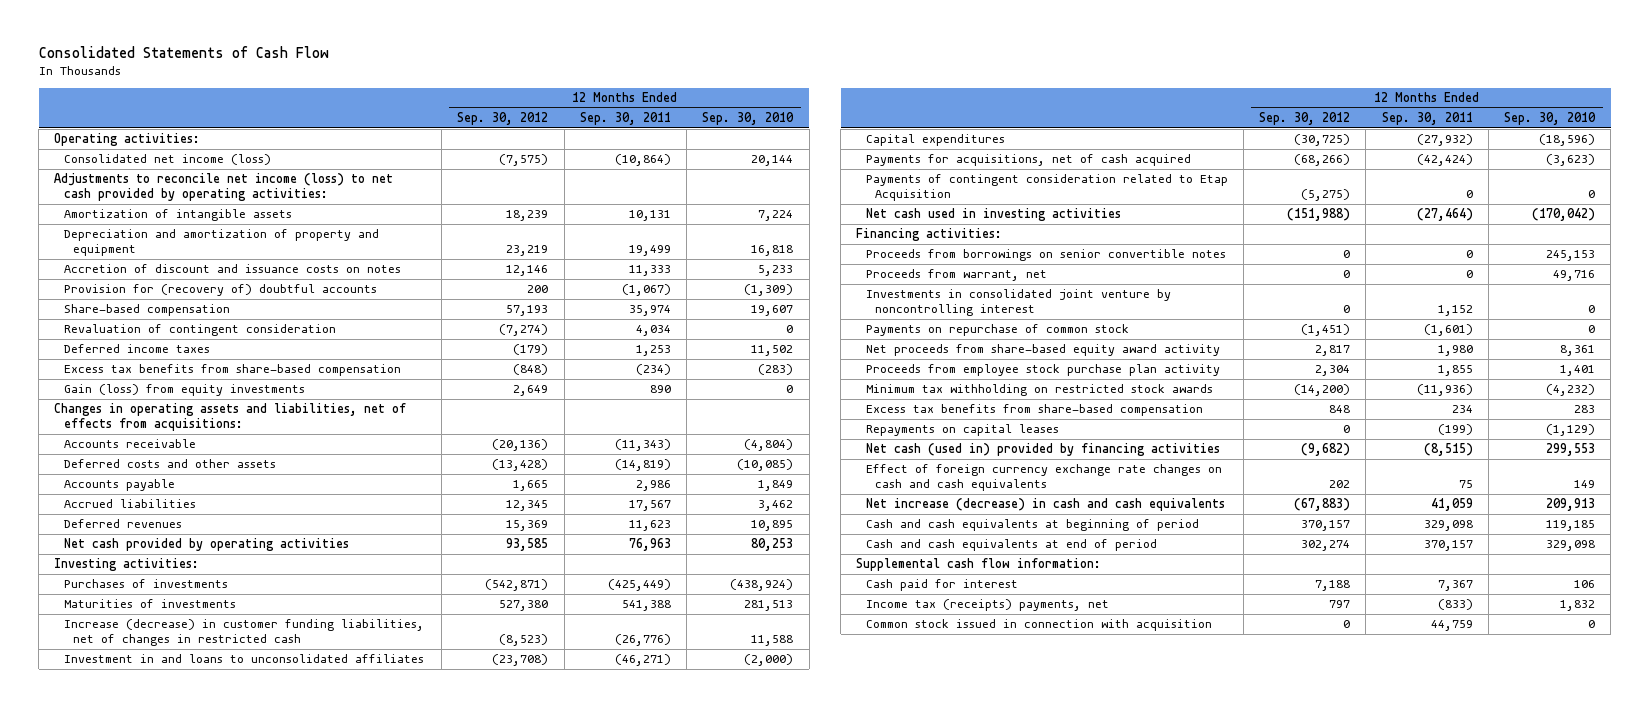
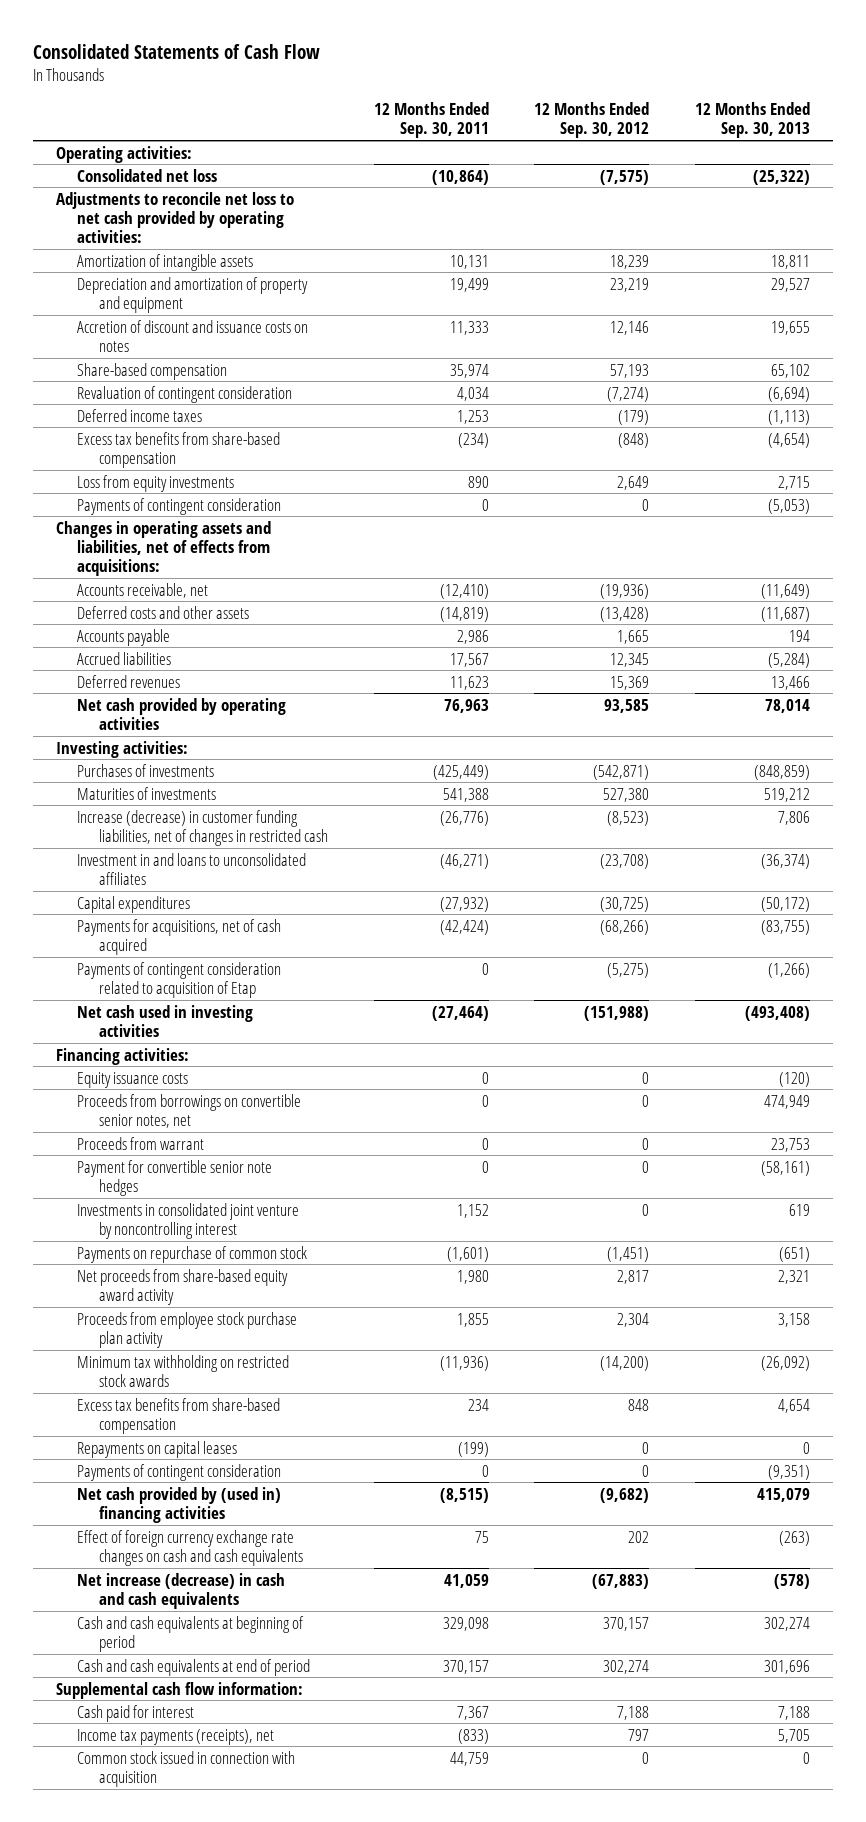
[702,112,795,126] Sep. 30, 2010 -> none
none -> [694,101,810,139] 12 Months Ended Sep. 30, 2013
[63,154,271,166] Consolidated net income (loss) -> [77,168,218,182] Consolidated net loss
[54,173,394,202] Adjustments to reconcile net income (loss) to net cash provided by operating activities: -> [56,191,295,244] Adjustments to reconcile net loss to net cash provided by operating activities:
[63,284,377,297] Provision for (recovery of) doubtful accounts -> none
[63,384,305,397] Gain (loss) from equity investments -> [77,474,235,492] Loss from equity investments
none -> [77,497,282,515] Payments of contingent consideration
[63,439,196,449] Accounts receivable -> [77,582,209,598] Accounts receivable, net
[492,439,549,452] (20,136) -> [600,583,650,599] (19,936)
[614,439,671,452] (11,343) -> [439,583,489,599] (12,410)
[865,174,1228,202] Payments of contingent consideration related to Etap Acquisition -> [77,961,282,998] Payments of contingent consideration related to acquisition of Etap
none -> [77,1071,189,1088] Equity issuance costs
[865,249,1226,262] Proceeds from borrowings on senior convertible notes -> [77,1093,302,1128] Proceeds from borrowings on convertible senior notes, net
[865,269,1047,282] Proceeds from warrant, net -> [77,1136,205,1150] Proceeds from warrant
none -> [77,1159,273,1196] Payment for convertible senior note hedges
none -> [77,1463,282,1481] Payments of contingent consideration
[865,443,1220,457] Net cash (used in) provided by financing activities -> [77,1486,282,1523] Net cash provided by (used in) financing activities
[865,599,1109,612] Income tax (receipts) payments, net -> [77,1728,275,1745] Income tax payments (receipts), net

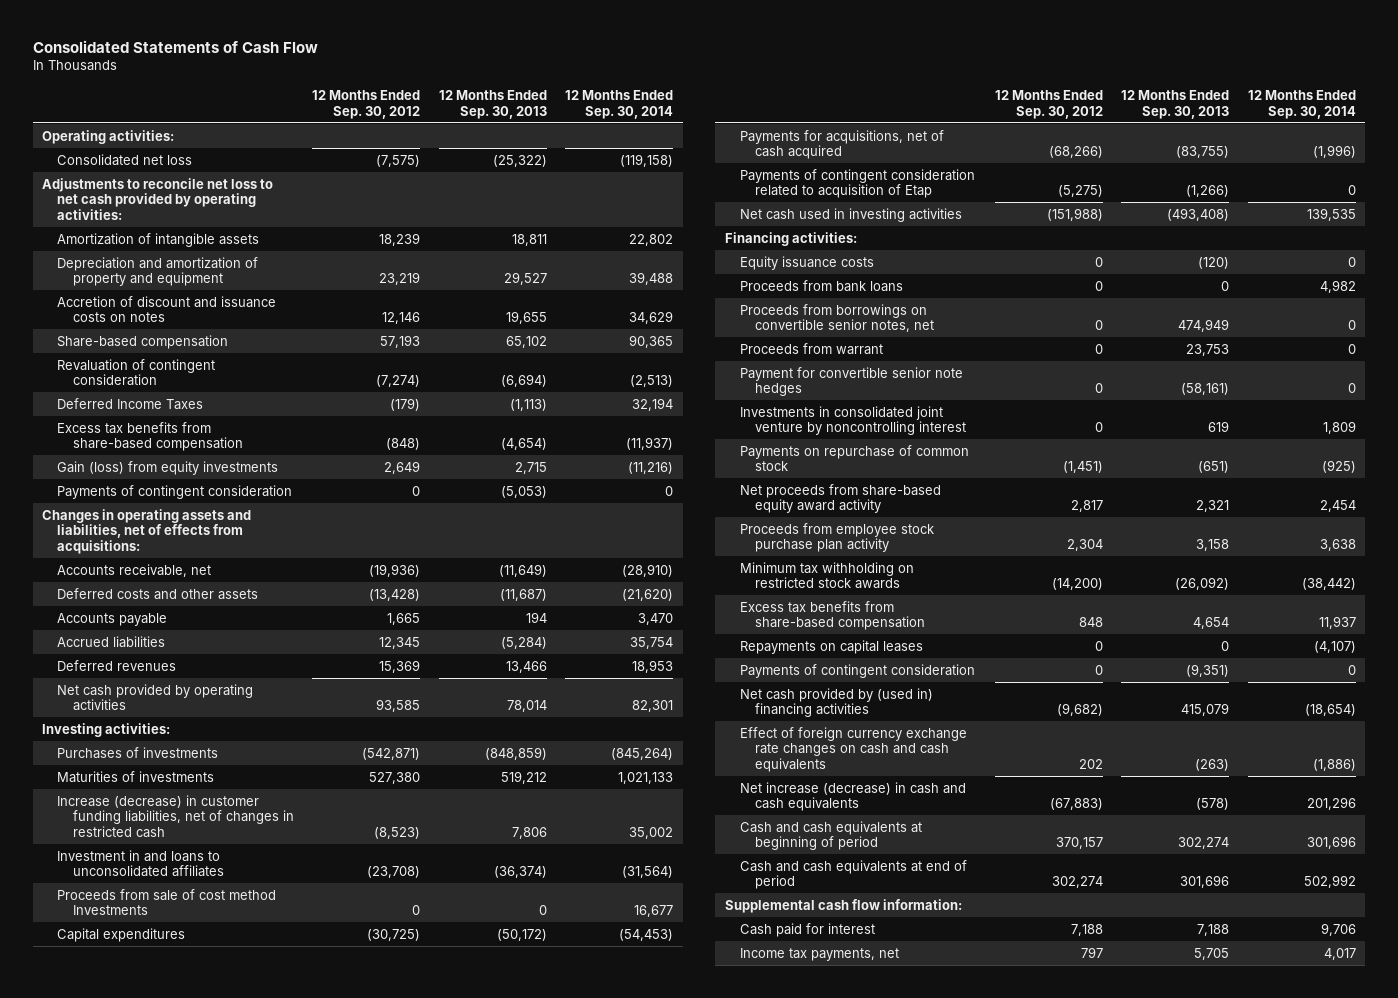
[373,101,489,139] 12 Months Ended Sep. 30, 2011 -> none
none -> [565,90,674,119] 12 Months Ended Sep. 30, 2014
[77,408,203,422] Deferred income taxes -> [57,397,204,410] Deferred Income Taxes
[77,474,235,492] Loss from equity investments -> [57,460,279,475] Gain (loss) from equity investments
none -> [57,888,277,916] Proceeds from sale of cost method Investments
none -> [739,279,903,292] Proceeds from bank loans
[77,1750,296,1787] Common stock issued in connection with acquisition -> none
[77,1728,275,1745] Income tax payments (receipts), net -> [739,947,899,961] Income tax payments, net

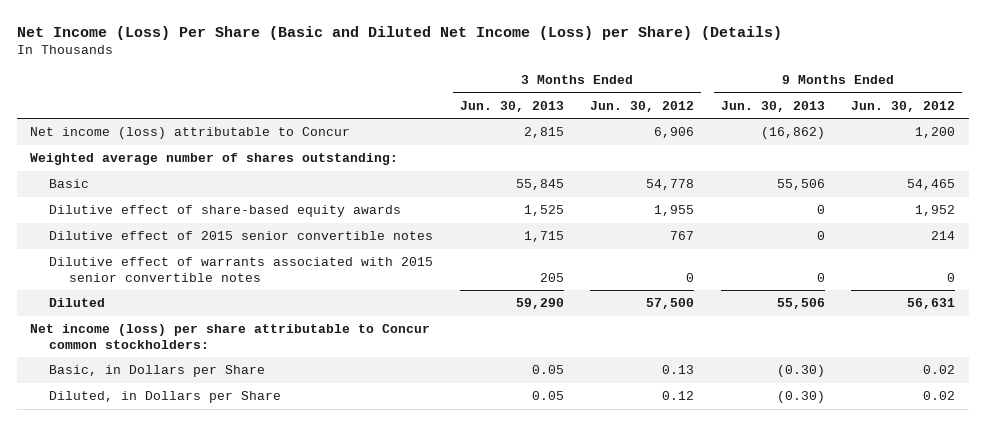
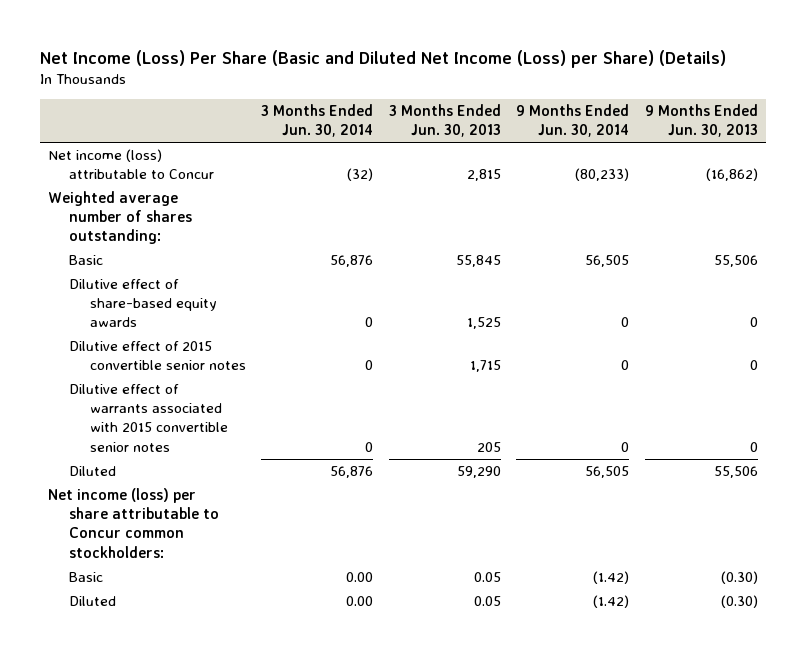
[590,100,695,112] Jun. 30, 2012 -> none
[851,100,956,112] Jun. 30, 2012 -> none
none -> [261,104,374,138] 3 Months Ended Jun. 30, 2014
none -> [516,104,630,138] 9 Months Ended Jun. 30, 2014
[49,231,434,241] Dilutive effect of 2015 senior convertible notes -> [69,341,246,371] Dilutive effect of 2015 convertible senior notes
[49,257,434,282] Dilutive effect of warrants associated with 2015 senior convertible notes -> [69,384,228,452] Dilutive effect of warrants associated with 2015 convertible senior notes
[49,365,266,378] Basic, in Dollars per Share -> [69,572,104,583] Basic
[49,391,282,404] Diluted, in Dollars per Share -> [69,596,117,607] Diluted

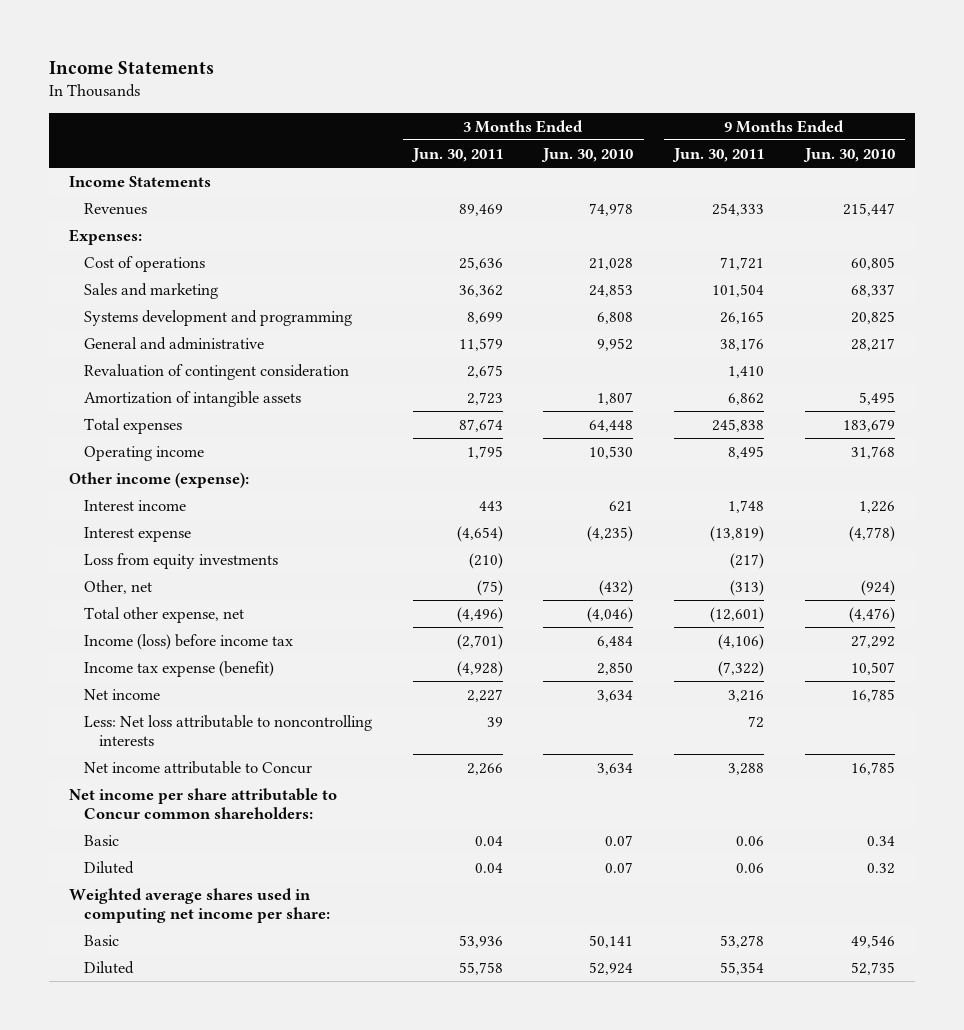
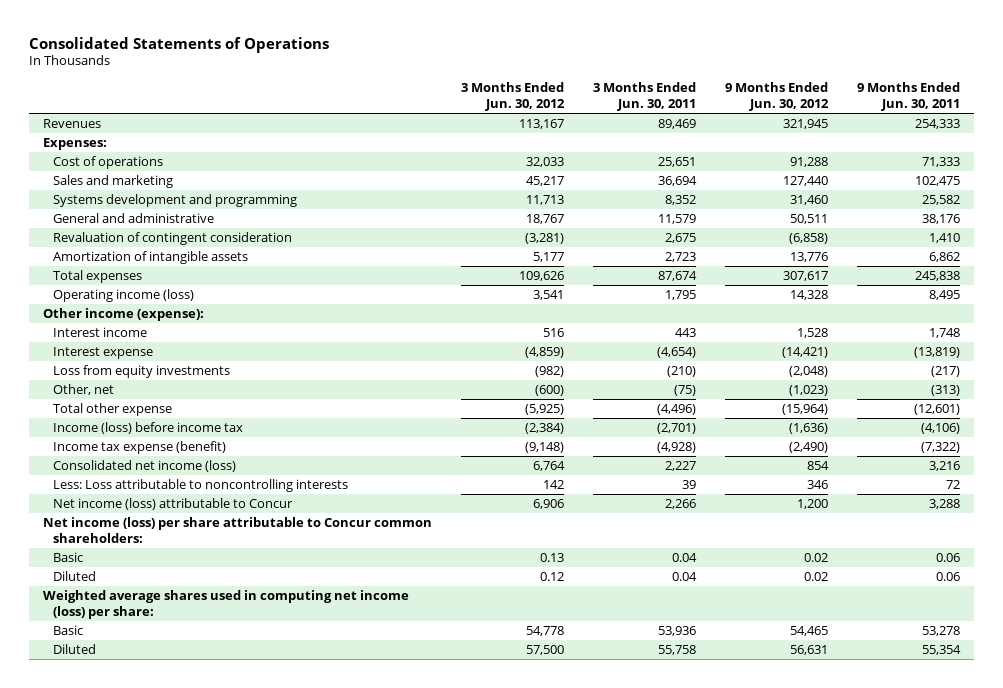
[48,61,214,75] Income Statements -> [28,36,329,53] Consolidated Statements of Operations
[541,147,634,162] Jun. 30, 2010 -> none
[802,147,895,162] Jun. 30, 2010 -> none
none -> [461,82,566,111] 3 Months Ended Jun. 30, 2012
none -> [725,82,830,111] 9 Months Ended Jun. 30, 2012
[68,175,211,187] Income Statements -> none
[458,256,503,270] 25,636 -> [658,156,697,167] 25,651
[720,256,765,270] 71,721 -> [921,156,960,167] 71,333
[458,284,503,297] 36,362 -> [658,175,698,186] 36,694
[712,283,765,297] 101,504 -> [914,175,960,186] 102,475
[466,311,503,324] 8,699 -> [665,194,697,205] 8,352
[720,310,765,324] 26,165 -> [921,194,960,205] 25,582
[84,445,205,461] Operating income -> [53,288,195,302] Operating income (loss)
[84,606,245,623] Total other expense, net -> [53,402,173,416] Total other expense
[84,688,161,700] Net income -> [53,459,237,472] Consolidated net income (loss)
[84,714,373,747] Less: Net loss attributable to noncontrolling interests -> [53,478,349,492] Less: Loss attributable to noncontrolling interests
[84,760,313,774] Net income attributable to Concur -> [53,497,294,510] Net income (loss) attributable to Concur
[68,787,337,820] Net income per share attributable to Concur common shareholders: -> [43,516,433,543] Net income (loss) per share attributable to Concur common shareholders:
[68,887,331,924] Weighted average shares used in computing net income per share: -> [43,589,410,619] Weighted average shares used in computing net income (loss) per share:

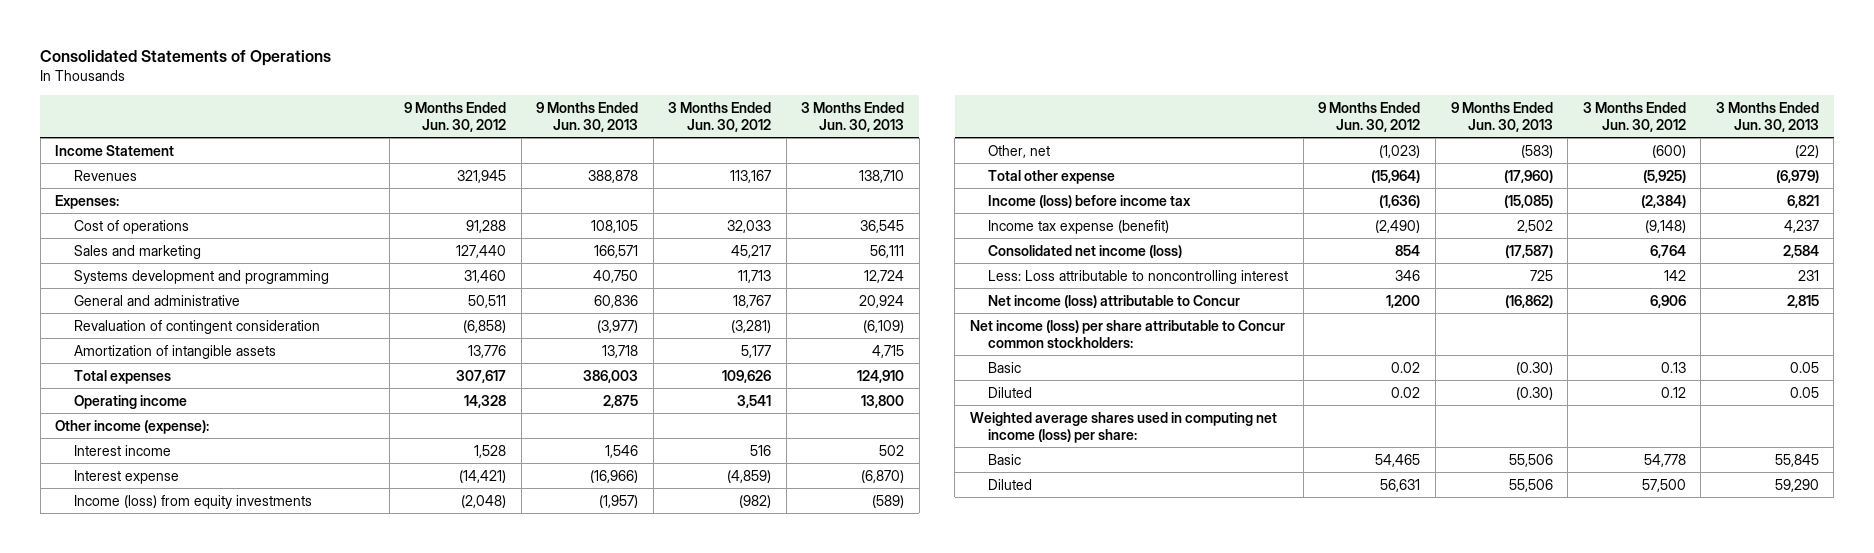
[593,82,697,111] 3 Months Ended Jun. 30, 2011 -> none
[856,82,960,111] 9 Months Ended Jun. 30, 2011 -> none
none -> [536,101,639,132] 9 Months Ended Jun. 30, 2013
none -> [801,101,905,132] 3 Months Ended Jun. 30, 2013
none -> [55,144,175,156] Income Statement
[53,288,195,302] Operating income (loss) -> [74,394,188,409] Operating income
[53,364,231,378] Loss from equity investments -> [74,494,313,509] Income (loss) from equity investments
[53,478,349,492] Less: Loss attributable to noncontrolling interests -> [988,269,1289,284] Less: Loss attributable to noncontrolling interest
[43,516,433,543] Net income (loss) per share attributable to Concur common shareholders: -> [969,319,1285,348] Net income (loss) per share attributable to Concur common stockholders:

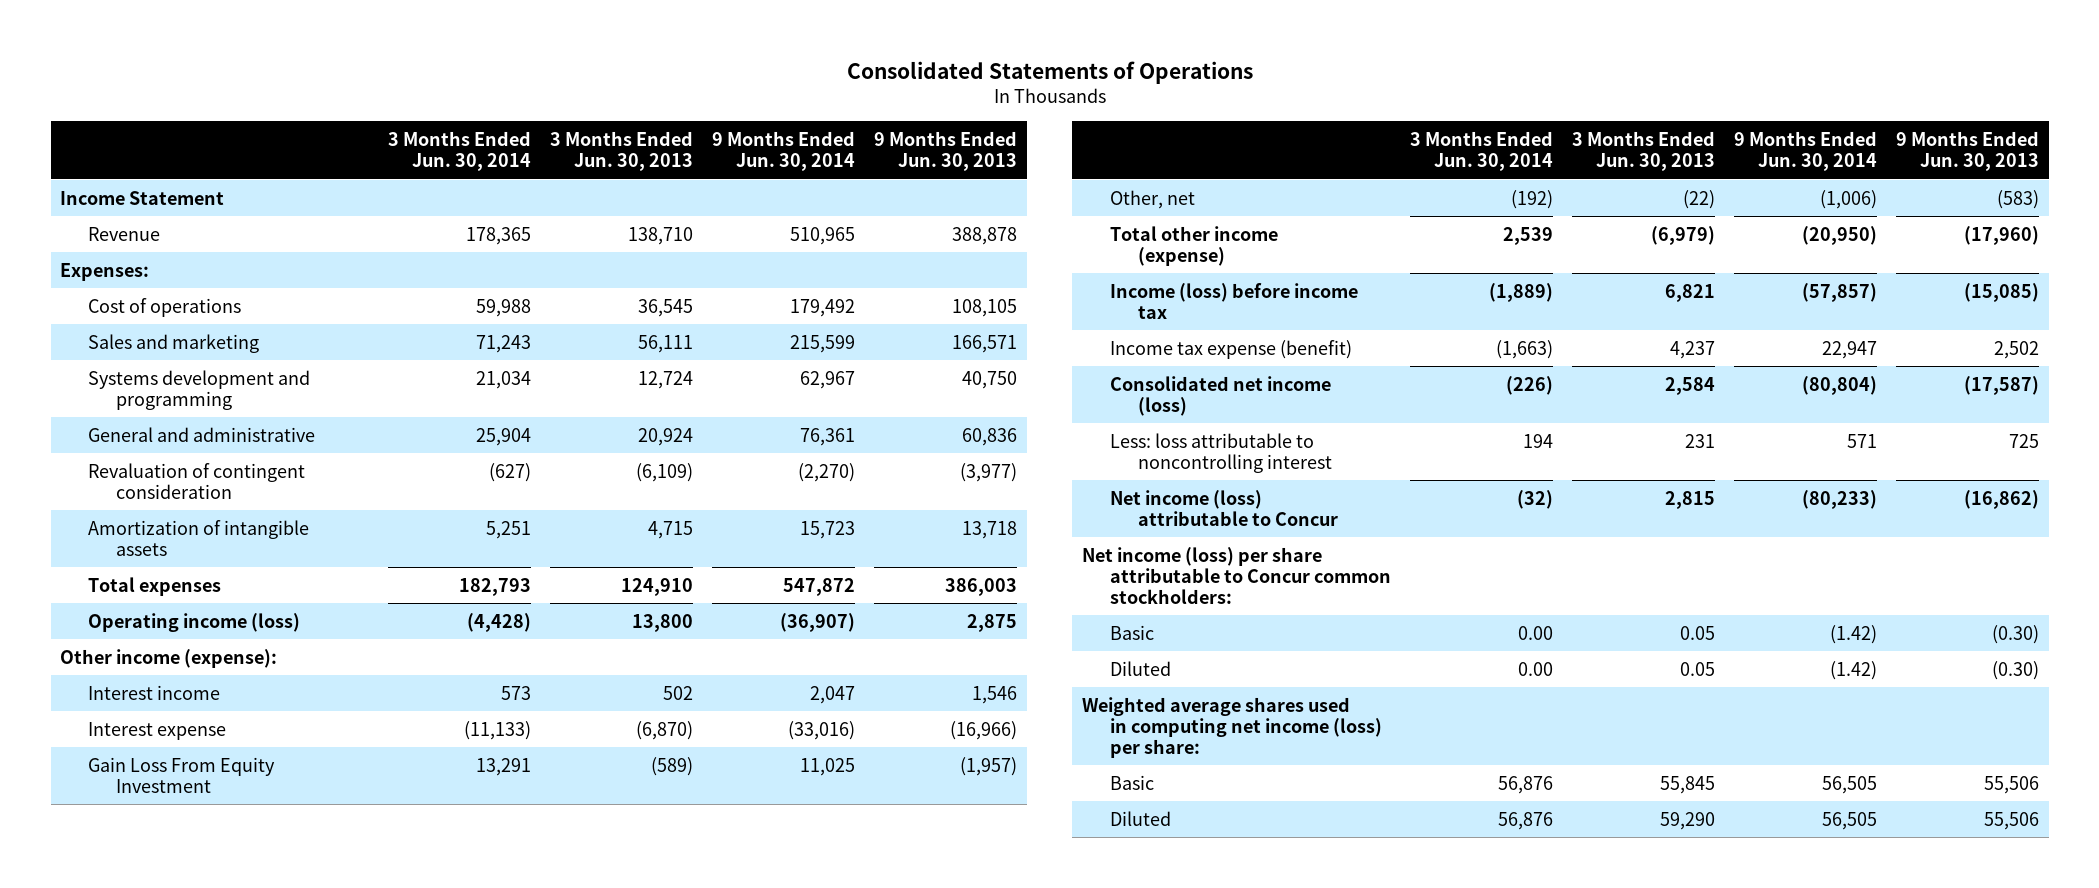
[404,101,507,132] 9 Months Ended Jun. 30, 2012 -> none
[668,101,772,132] 3 Months Ended Jun. 30, 2012 -> none
none -> [388,131,532,172] 3 Months Ended Jun. 30, 2014
none -> [712,131,856,172] 9 Months Ended Jun. 30, 2014
[74,169,138,181] Revenues -> [87,226,160,241] Revenue
[74,394,188,409] Operating income -> [87,612,300,632] Operating income (loss)
[74,494,313,509] Income (loss) from equity investments -> [87,756,275,793] Gain Loss From Equity Investment
[988,169,1116,184] Total other expense -> [1109,225,1278,266] Total other income (expense)
[988,269,1289,284] Less: Loss attributable to noncontrolling interest -> [1109,432,1332,473] Less: loss attributable to noncontrolling interest

